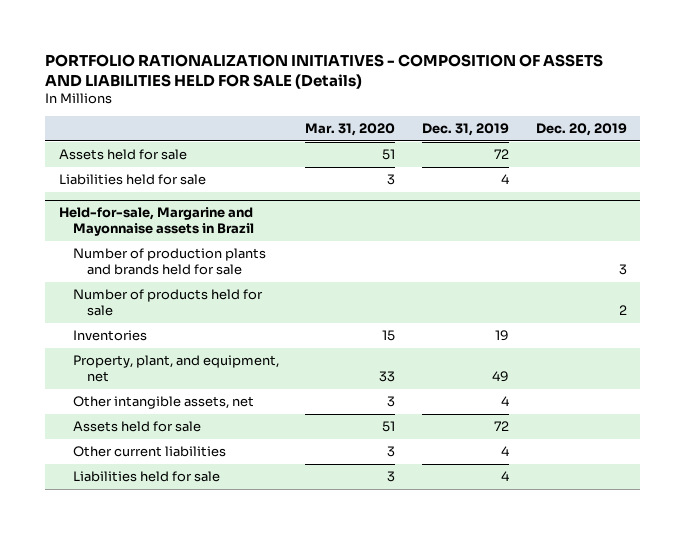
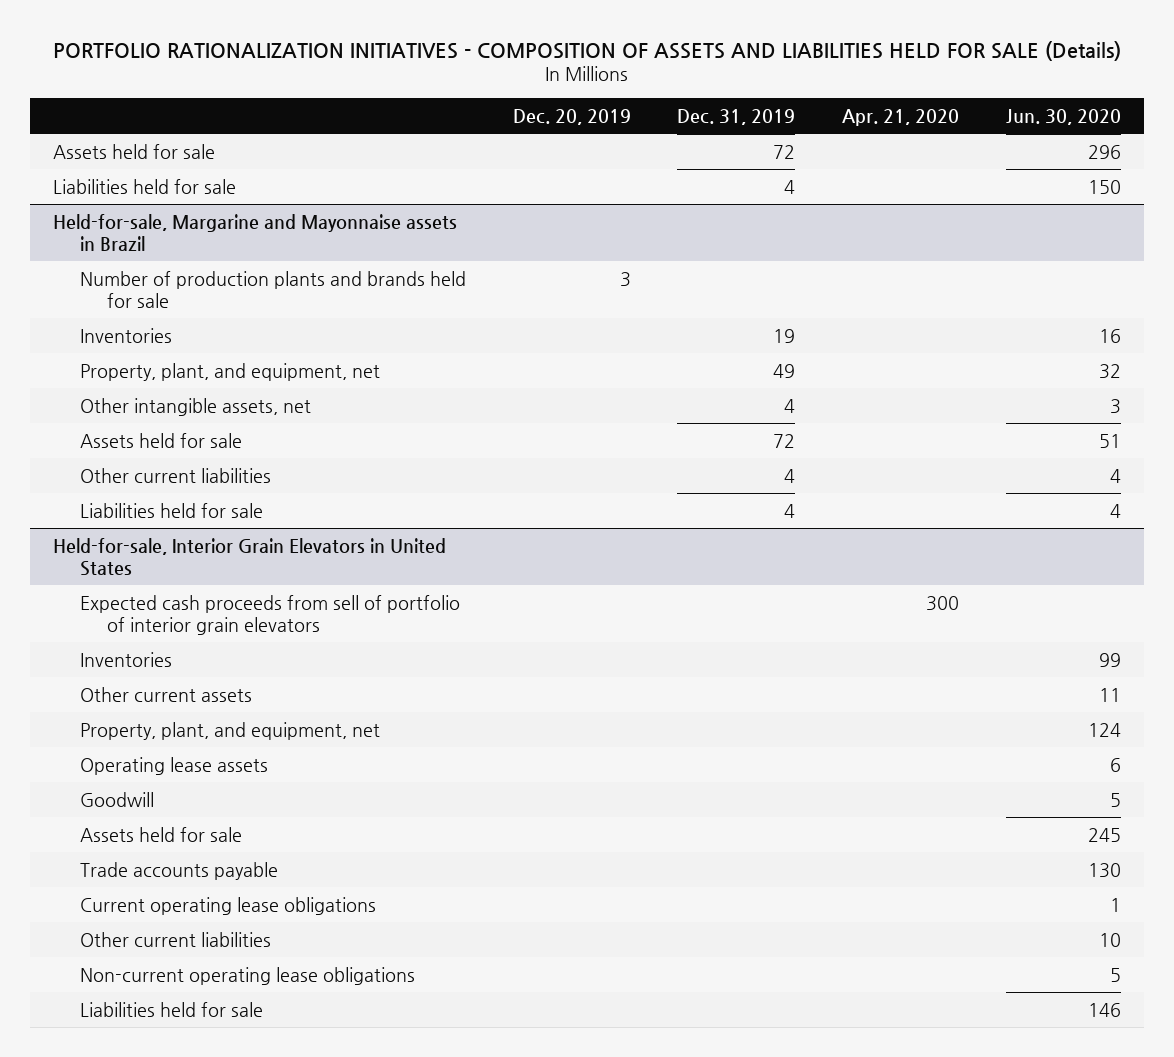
[305,123,396,137] Mar. 31, 2020 -> none
none -> [841,108,959,126] Apr. 21, 2020
none -> [1005,108,1121,125] Jun. 30, 2020
[72,288,263,317] Number of products held for sale -> none
none -> [52,537,446,576] Held-for-sale, Interior Grain Elevators in United States
none -> [80,594,461,635] Expected cash proceeds from sell of portfolio of interior grain elevators
none -> [80,651,173,667] Inventories
none -> [80,686,253,702] Other current assets
none -> [80,721,381,740] Property, plant, and equipment, net
none -> [80,756,269,775] Operating lease assets
none -> [80,791,155,807] Goodwill
none -> [80,826,243,842] Assets held for sale
none -> [80,861,279,880] Trade accounts payable
none -> [80,896,377,915] Current operating lease obligations
none -> [80,931,272,947] Other current liabilities
none -> [80,966,416,985] Non-current operating lease obligations
none -> [80,1001,264,1017] Liabilities held for sale

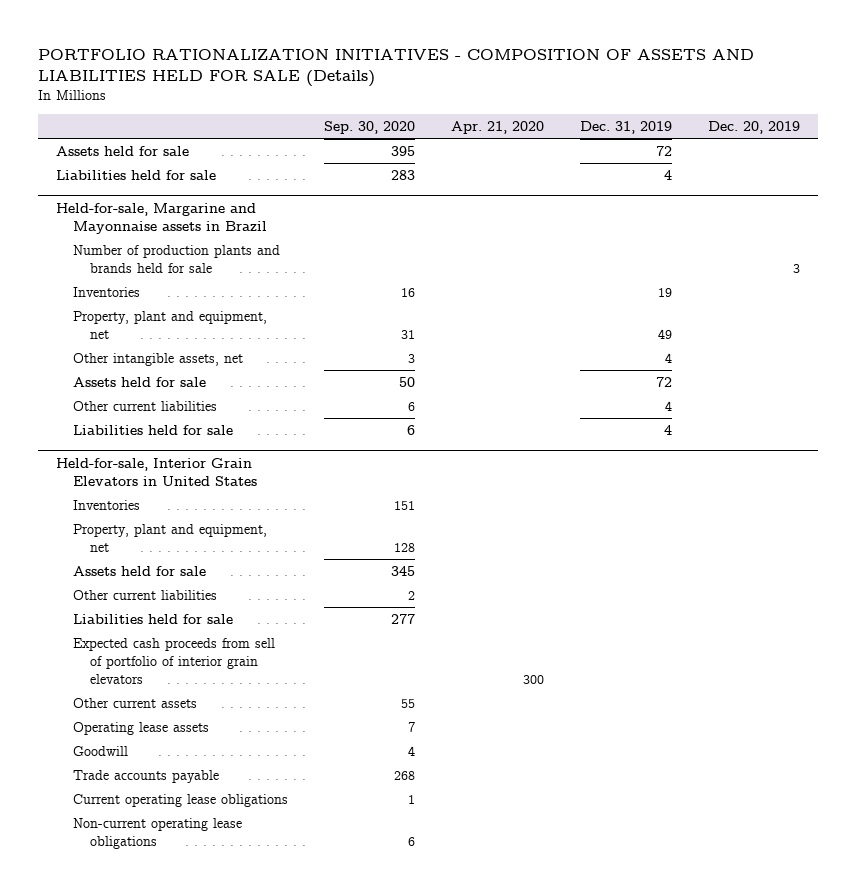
[1005,108,1121,125] Jun. 30, 2020 -> none
none -> [323,121,415,135] Sep. 30, 2020
[80,362,381,381] Property, plant, and equipment, net -> [72,310,267,339] Property, plant and equipment, net
none -> [72,523,267,552] Property, plant and equipment, net
[80,826,243,842] Assets held for sale -> [72,565,206,576] Assets held for sale
[80,931,272,947] Other current liabilities -> [72,589,217,600] Other current liabilities
[80,1001,264,1017] Liabilities held for sale -> [72,613,233,624] Liabilities held for sale
[80,594,461,635] Expected cash proceeds from sell of portfolio of interior grain elevators -> [72,637,275,684] Expected cash proceeds from sell of portfolio of interior grain elevators
[80,721,381,740] Property, plant, and equipment, net -> none

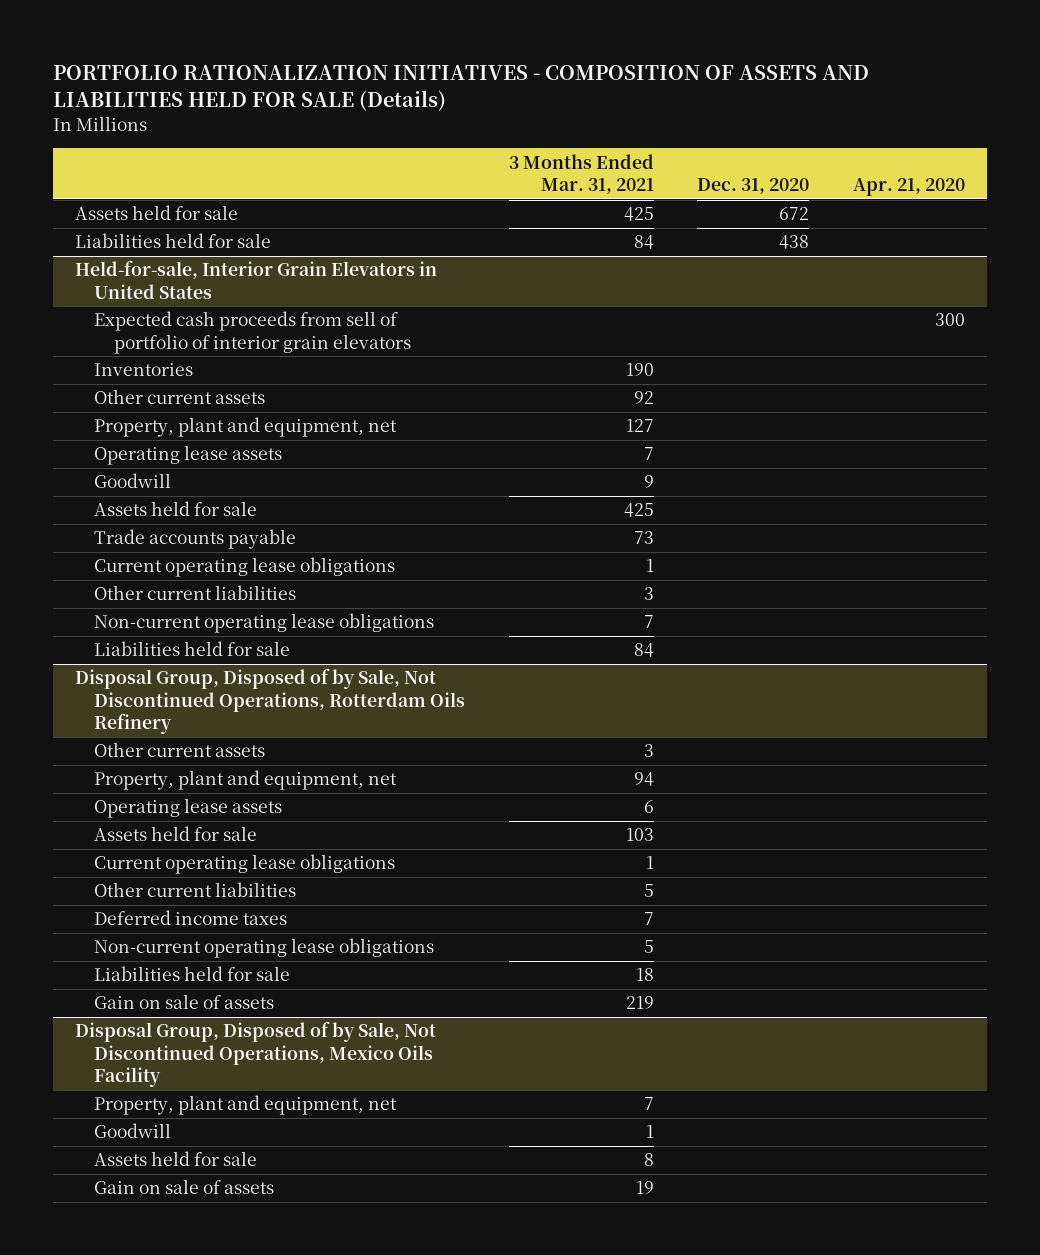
[323,121,415,135] Sep. 30, 2020 -> none
[580,121,673,135] Dec. 31, 2019 -> none
[708,121,801,135] Dec. 20, 2019 -> none
none -> [508,153,654,194] 3 Months Ended Mar. 31, 2021
none -> [697,177,810,194] Dec. 31, 2020
[55,202,267,234] Held-for-sale, Margarine and Mayonnaise assets in Brazil -> none
[72,244,280,273] Number of production plants and brands held for sale -> none
[72,286,140,297] Inventories -> none
[72,310,267,339] Property, plant and equipment, net -> none
[72,352,243,366] Other intangible assets, net -> none
[72,376,206,387] Assets held for sale -> none
[72,400,217,411] Other current liabilities -> none
[72,424,233,435] Liabilities held for sale -> none
[72,499,140,510] Inventories -> [94,363,194,377] Inventories
[72,523,267,552] Property, plant and equipment, net -> [94,417,398,438] Property, plant and equipment, net
[72,565,206,576] Assets held for sale -> [94,501,258,517] Assets held for sale
[72,589,217,600] Other current liabilities -> [94,585,297,601] Other current liabilities
[72,613,233,624] Liabilities held for sale -> [94,641,291,657] Liabilities held for sale
none -> [74,668,466,735] Disposal Group, Disposed of by Sale, Not Discontinued Operations, Rotterdam Oils Refinery
none -> [94,742,266,758] Other current assets
none -> [94,770,398,791] Property, plant and equipment, net
none -> [94,798,283,819] Operating lease assets
none -> [94,826,258,842] Assets held for sale
none -> [94,854,396,875] Current operating lease obligations
none -> [94,882,297,898] Other current liabilities
none -> [94,910,288,926] Deferred income taxes
none -> [94,938,435,959] Non-current operating lease obligations
none -> [94,966,291,982] Liabilities held for sale
none -> [94,994,275,1010] Gain on sale of assets
none -> [74,1021,436,1088] Disposal Group, Disposed of by Sale, Not Discontinued Operations, Mexico Oils Facility
none -> [94,1095,398,1116] Property, plant and equipment, net
none -> [94,1123,172,1139] Goodwill
none -> [94,1151,258,1167] Assets held for sale
none -> [94,1179,275,1195] Gain on sale of assets

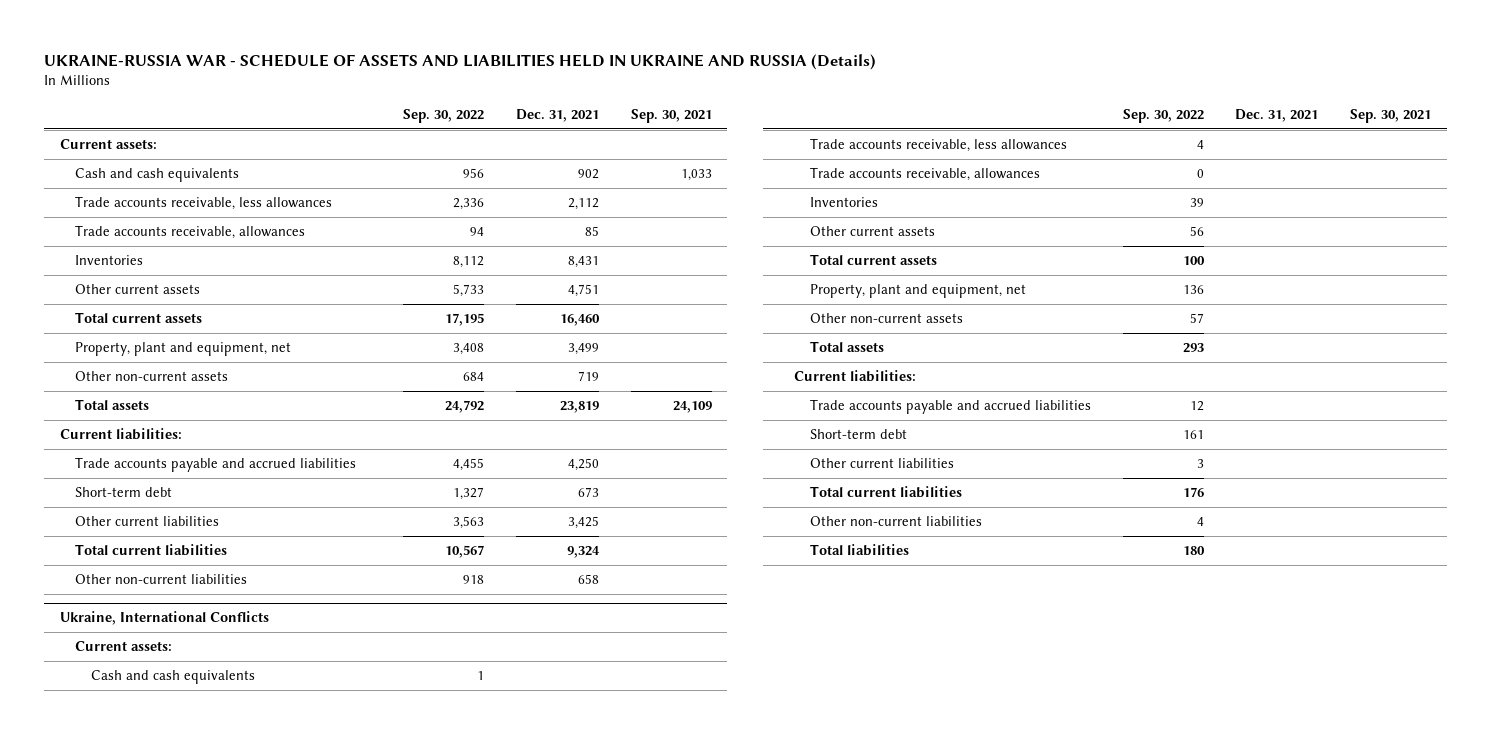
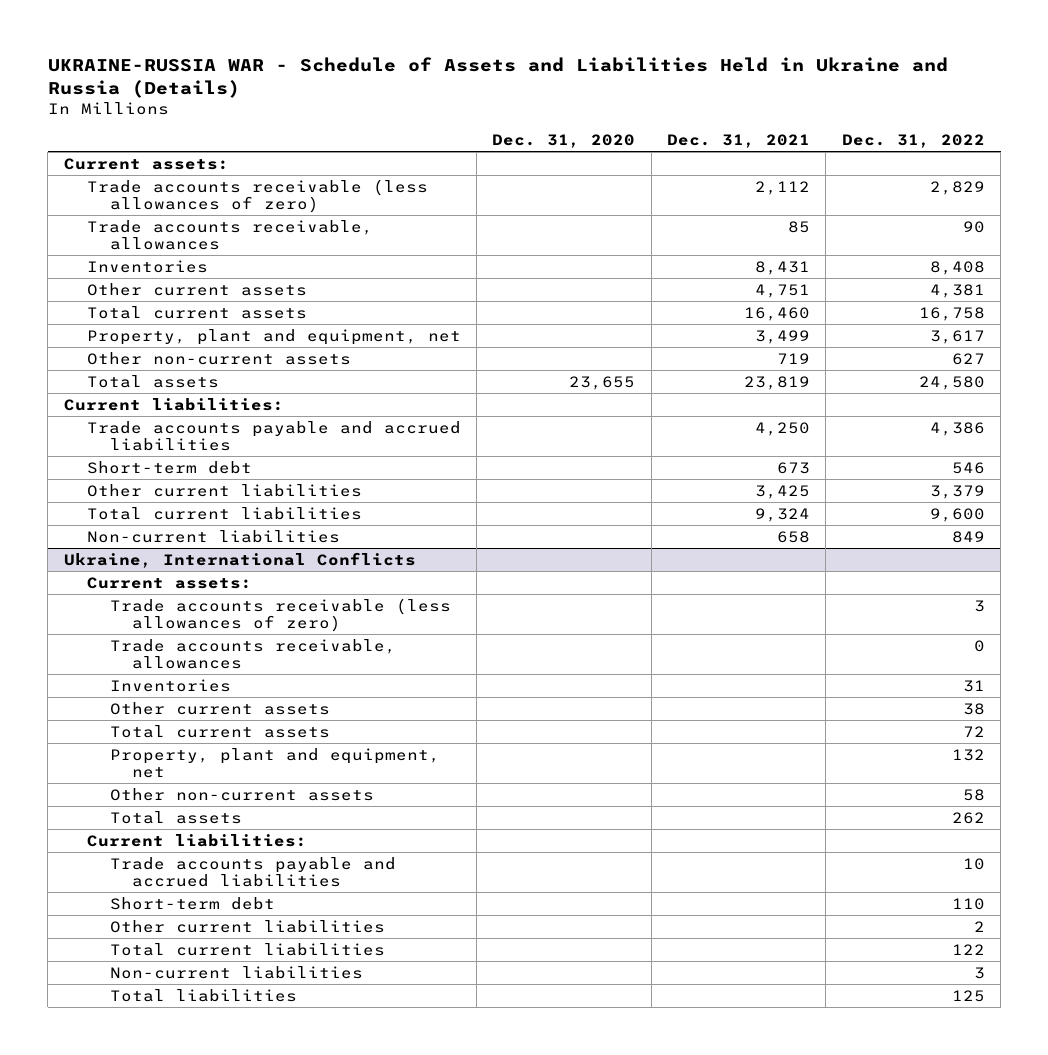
[43,53,876,70] UKRAINE-RUSSIA WAR - SCHEDULE OF ASSETS AND LIABILITIES HELD IN UKRAINE AND RUSSIA (Details) -> [47,56,948,98] UKRAINE-RUSSIA WAR - Schedule of Assets and Liabilities Held in Ukraine and Russia (Details)
[403,108,485,123] Sep. 30, 2022 -> none
[630,108,712,123] Sep. 30, 2021 -> none
none -> [492,134,636,149] Dec. 31, 2020
none -> [841,134,985,149] Dec. 31, 2022
[75,168,240,183] Cash and cash equivalents -> none
[75,196,333,211] Trade accounts receivable, less allowances -> [86,178,428,213] Trade accounts receivable (less allowances of zero)
[75,574,248,585] Other non-current liabilities -> [86,529,340,543] Non-current liabilities
[90,670,255,685] Cash and cash equivalents -> none
[809,138,1067,153] Trade accounts receivable, less allowances -> [109,597,451,632] Trade accounts receivable (less allowances of zero)
[809,516,982,527] Other non-current liabilities -> [109,965,363,979] Non-current liabilities

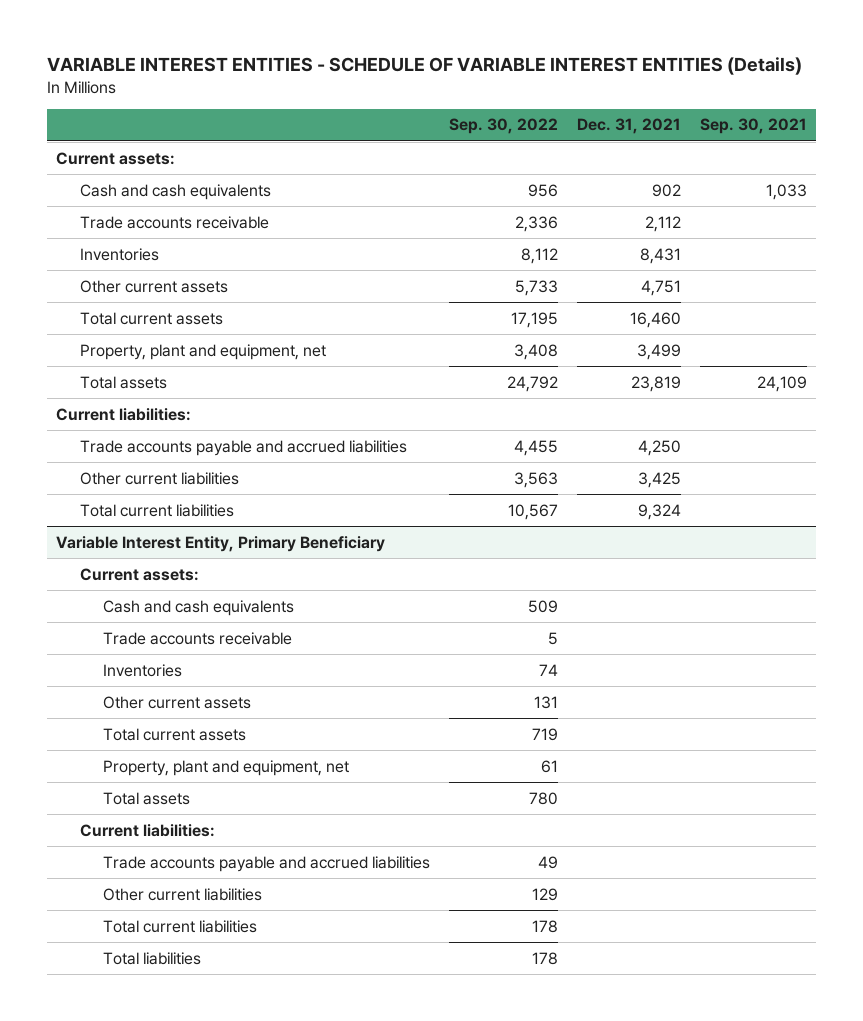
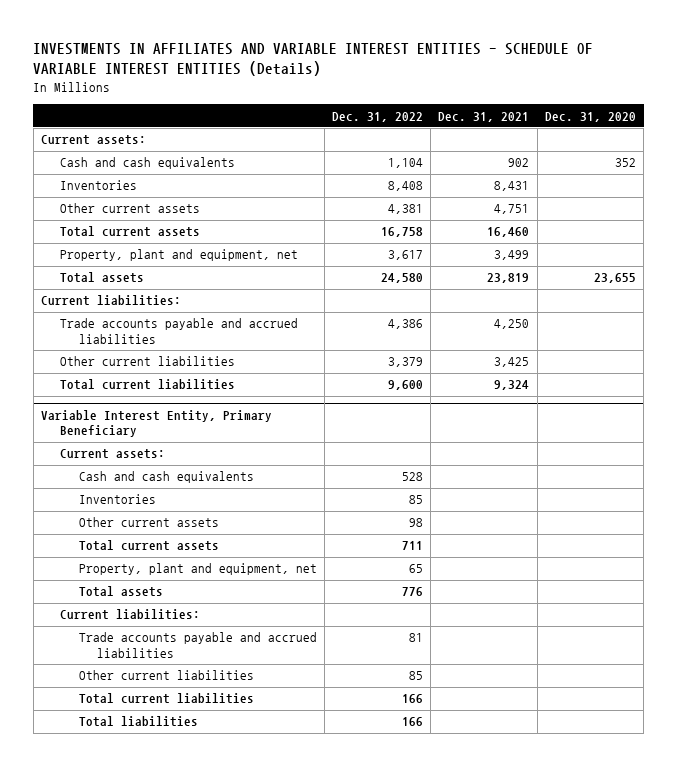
[46,57,802,76] VARIABLE INTEREST ENTITIES - SCHEDULE OF VARIABLE INTEREST ENTITIES (Details) -> [33,43,594,77] INVESTMENTS IN AFFILIATES AND VARIABLE INTEREST ENTITIES - SCHEDULE OF VARIABLE INTEREST ENTITIES (Details)
[448,118,558,135] Sep. 30, 2022 -> none
[699,118,807,135] Sep. 30, 2021 -> none
none -> [331,111,423,122] Dec. 31, 2022
none -> [544,111,636,122] Dec. 31, 2020
[79,215,269,229] Trade accounts receivable -> none
[102,631,292,645] Trade accounts receivable -> none

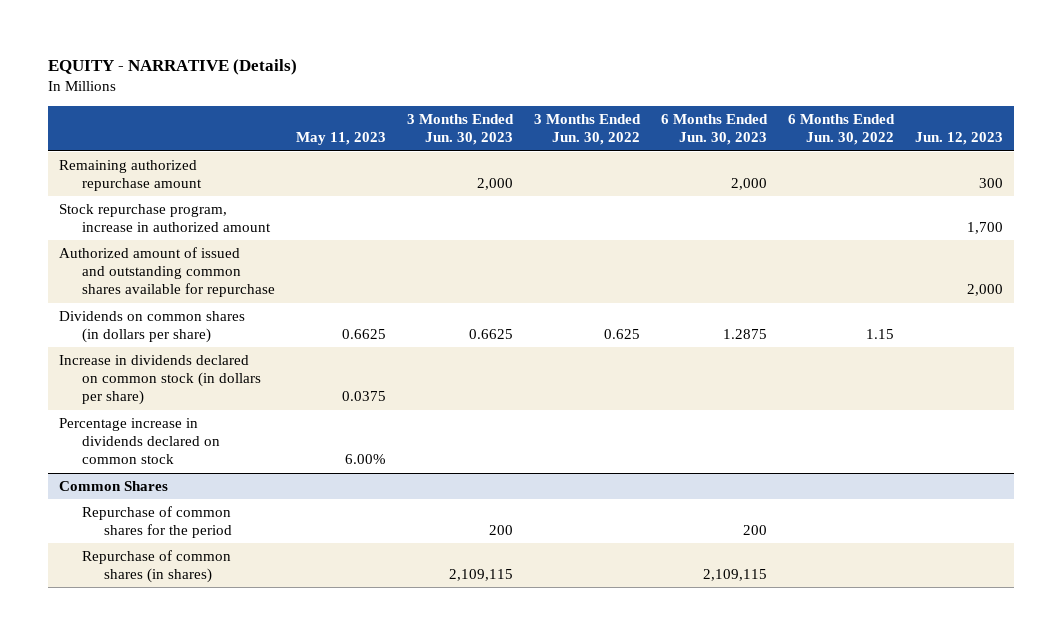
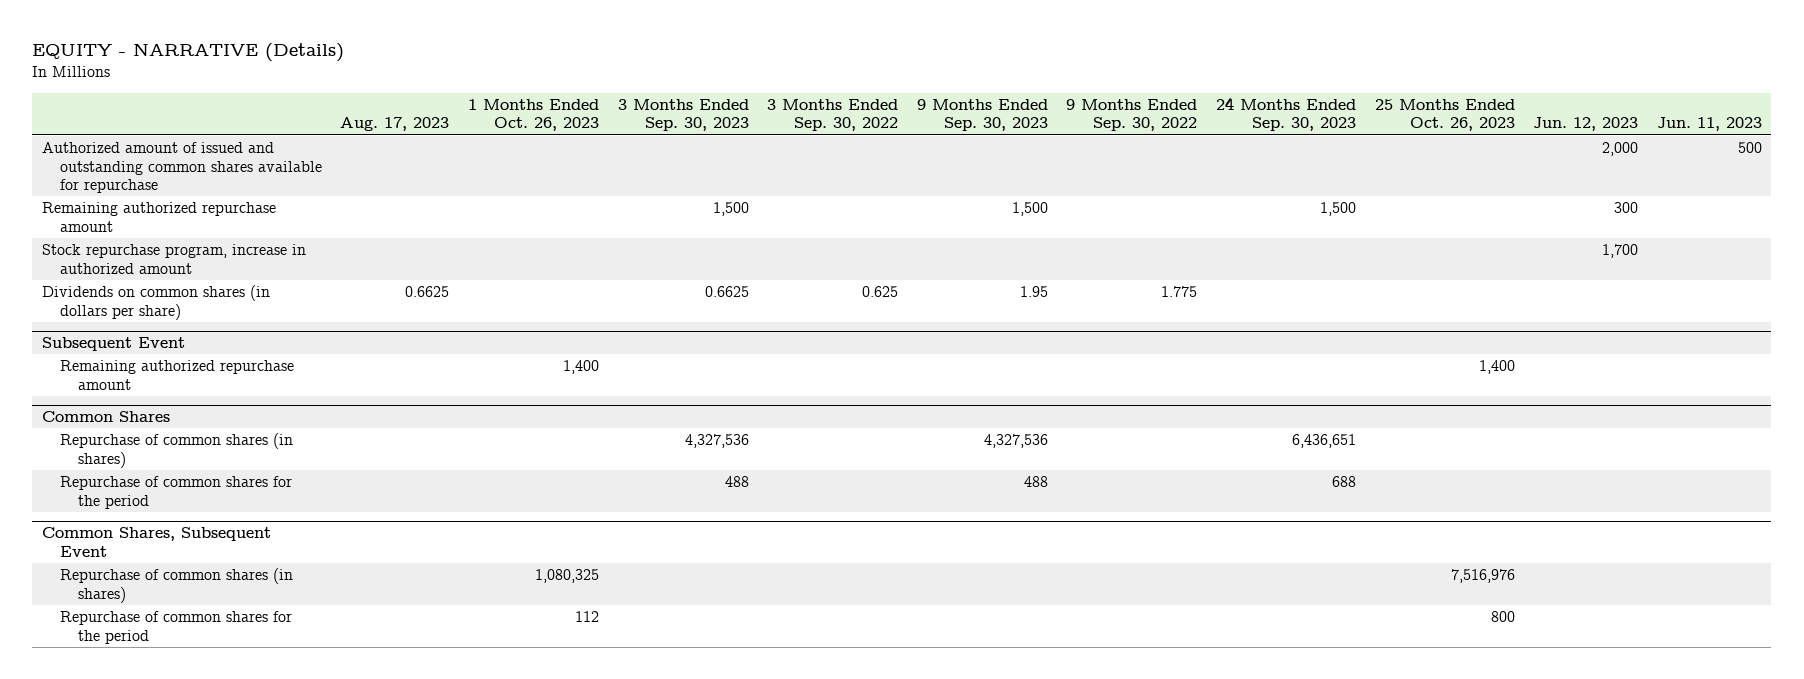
[295,132,386,146] May 11, 2023 -> none
[406,114,514,146] 3 Months Ended Jun. 30, 2023 -> none
[533,114,641,146] 3 Months Ended Jun. 30, 2022 -> none
[660,114,768,146] 6 Months Ended Jun. 30, 2023 -> none
[788,114,896,146] 6 Months Ended Jun. 30, 2022 -> none
none -> [340,117,450,132] Aug. 17, 2023
none -> [467,98,599,132] 1 Months Ended Oct. 26, 2023
none -> [617,98,749,132] 3 Months Ended Sep. 30, 2023
none -> [767,98,899,132] 3 Months Ended Sep. 30, 2022
none -> [916,98,1048,132] 9 Months Ended Sep. 30, 2023
none -> [1066,98,1198,132] 9 Months Ended Sep. 30, 2022
none -> [1216,96,1357,132] 24 Months Ended Sep. 30, 2023
none -> [1374,98,1515,132] 25 Months Ended Oct. 26, 2023
none -> [1657,117,1763,132] Jun. 11, 2023
[59,246,275,298] Authorized amount of issued and outstanding common shares available for repurchase -> [41,141,322,194] Authorized amount of issued and outstanding common shares available for repurchase
[59,354,261,406] Increase in dividends declared on common stock (in dollars per share) -> none
[59,417,220,465] Percentage increase in dividends declared on common stock -> none
none -> [41,337,185,352] Subsequent Event
none -> [59,359,294,390] Remaining authorized repurchase amount
[81,505,233,539] Repurchase of common shares for the period -> [59,475,292,509] Repurchase of common shares for the period
none -> [41,527,271,557] Common Shares, Subsequent Event
none -> [59,567,293,603] Repurchase of common shares (in shares)
none -> [59,610,292,644] Repurchase of common shares for the period

